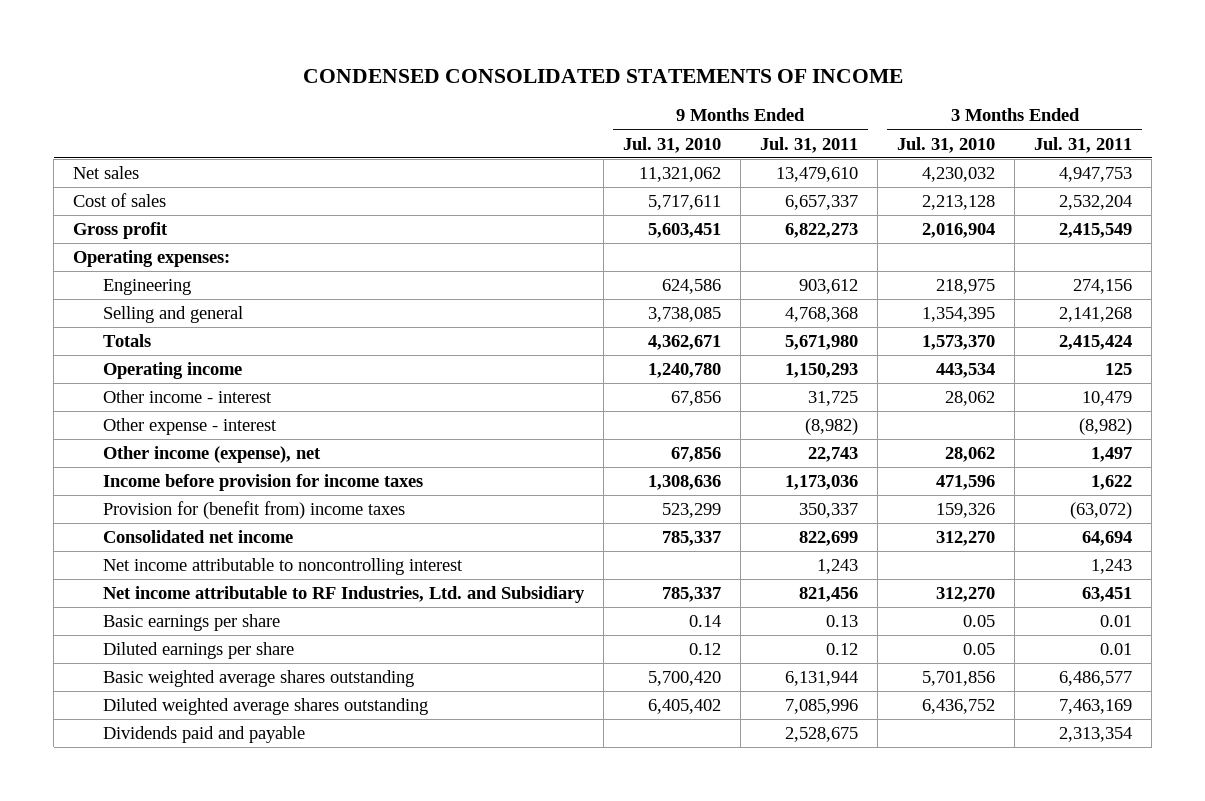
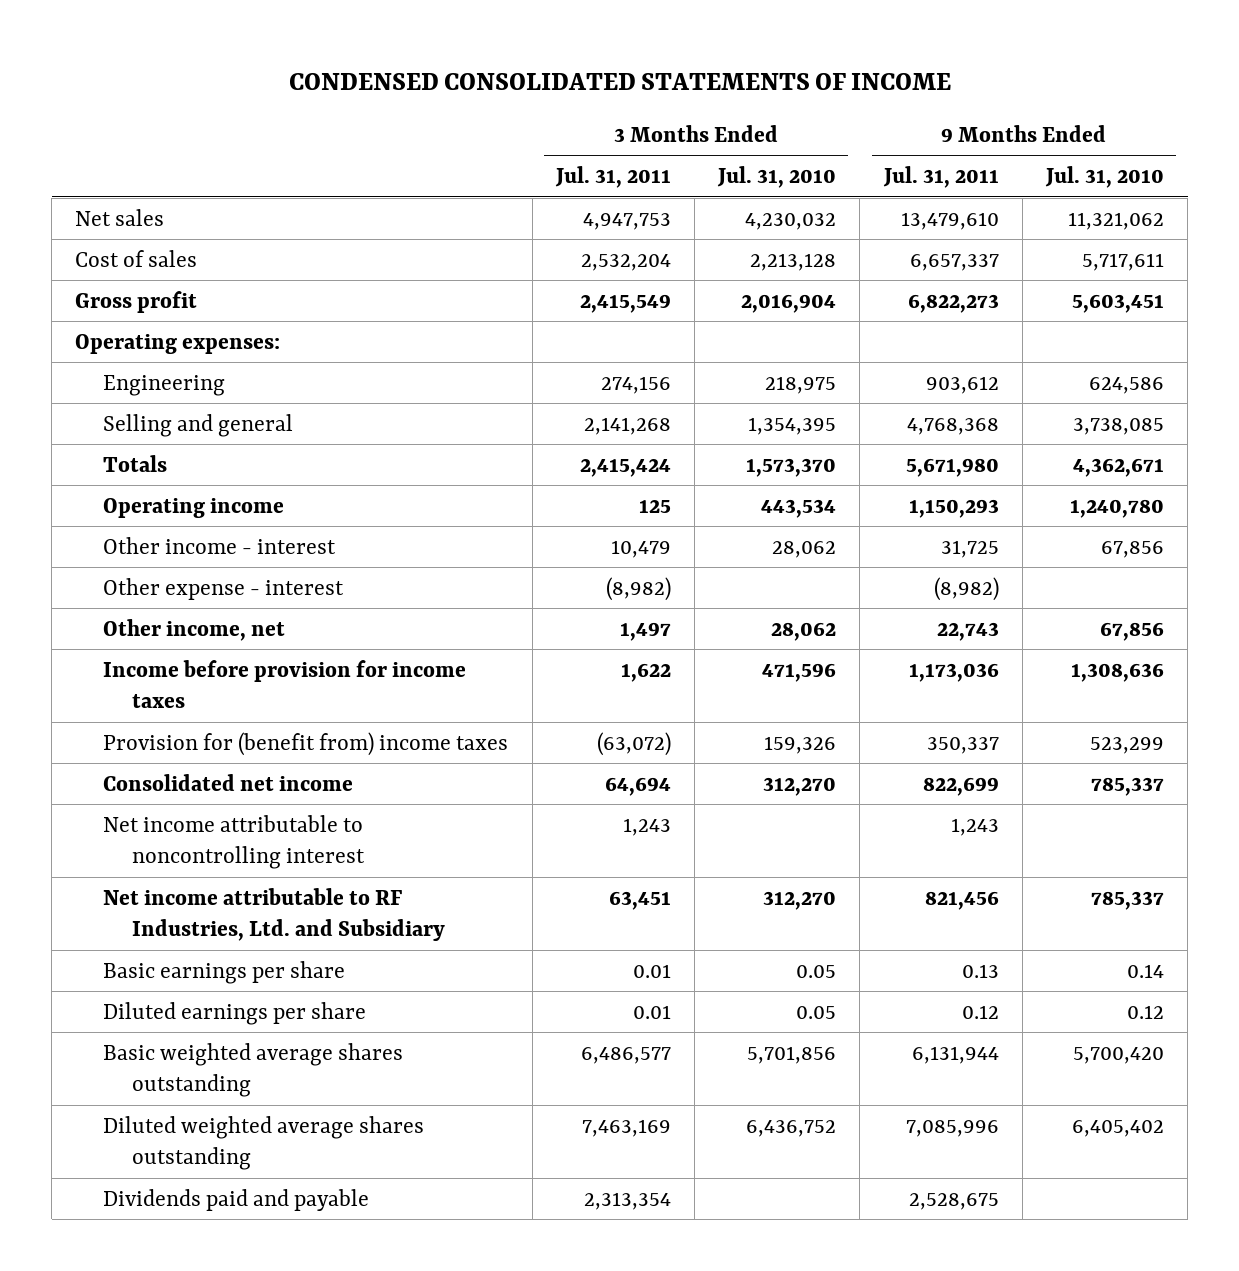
[102,446,321,464] Other income (expense), net -> [103,618,286,641] Other income, net

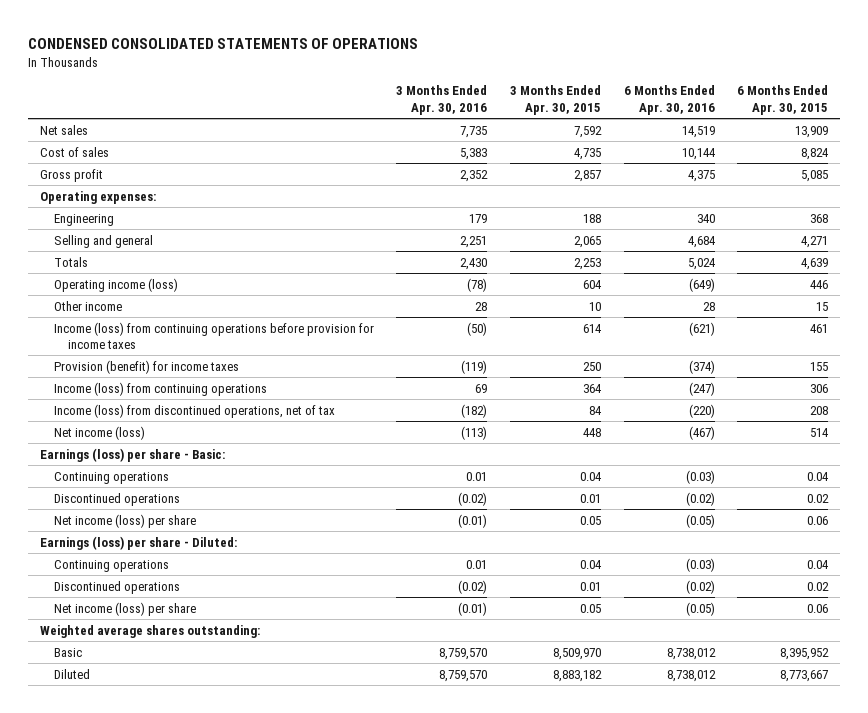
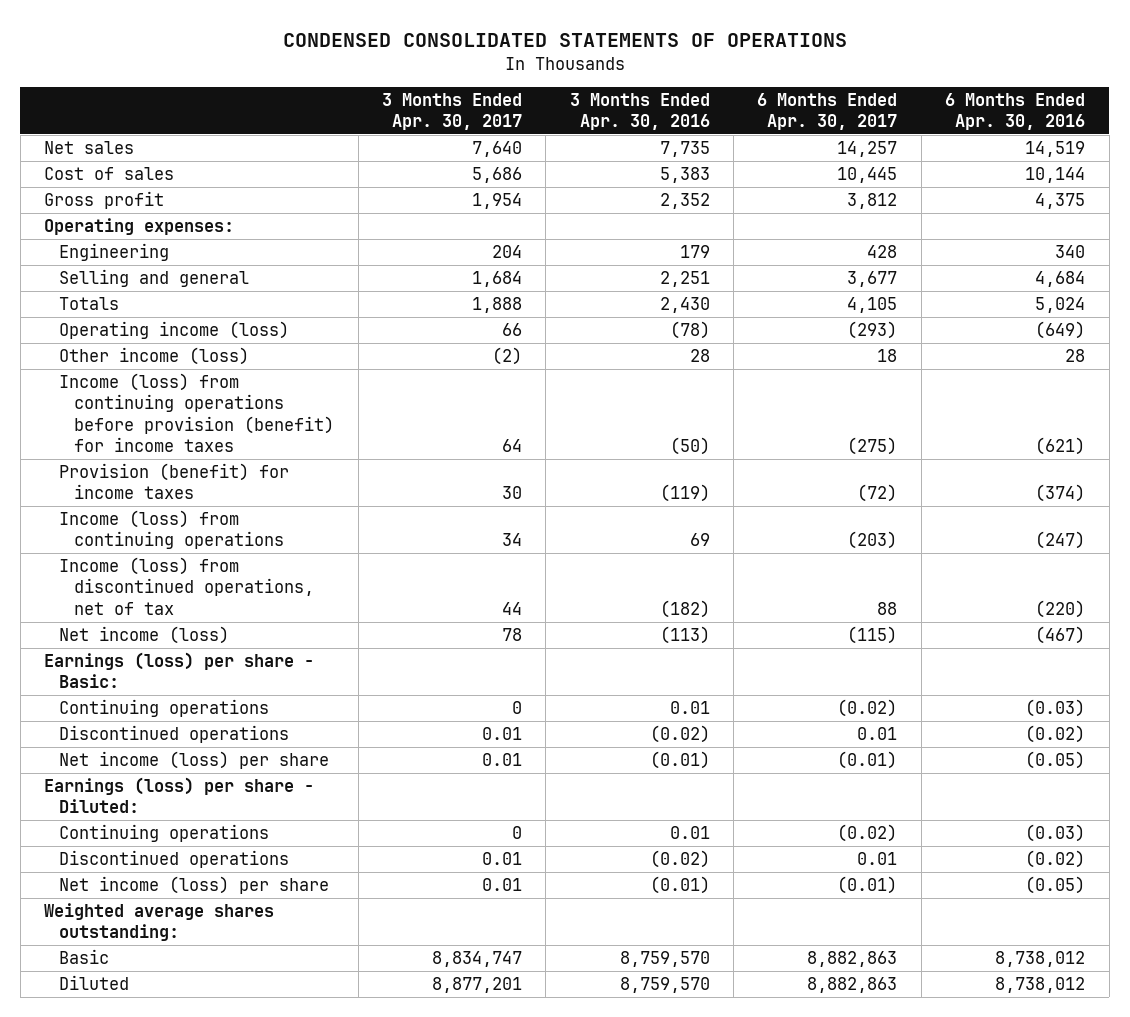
[510,85,602,115] 3 Months Ended Apr. 30, 2015 -> none
[737,85,829,115] 6 Months Ended Apr. 30, 2015 -> none
none -> [382,92,523,131] 3 Months Ended Apr. 30, 2017
none -> [757,92,898,131] 6 Months Ended Apr. 30, 2017
[53,300,122,311] Other income -> [59,347,250,366] Other income (loss)
[53,321,374,350] Income (loss) from continuing operations before provision for income taxes -> [59,373,335,453] Income (loss) from continuing operations before provision (benefit) for income taxes

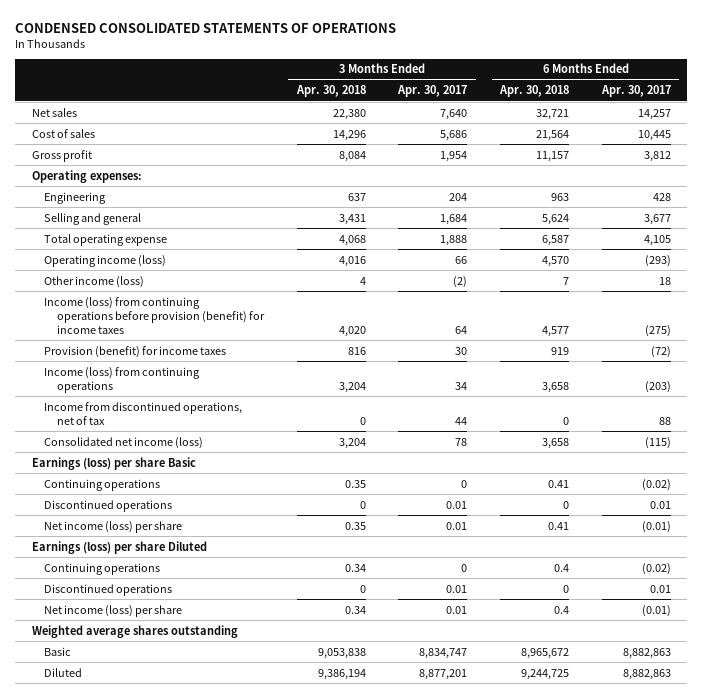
[569,92,710,131] 3 Months Ended Apr. 30, 2016 -> none
[945,92,1086,131] 6 Months Ended Apr. 30, 2016 -> none
none -> [295,85,366,98] Apr. 30, 2018
none -> [499,85,570,98] Apr. 30, 2018
[59,297,120,311] Totals -> [44,233,168,246] Total operating expense
[59,557,315,615] Income (loss) from discontinued operations, net of tax -> [44,401,243,425] Income from discontinued operations, net of tax
[59,626,230,645] Net income (loss) -> [44,436,204,449] Consolidated net income (loss)
[44,652,315,689] Earnings (loss) per share - Basic: -> [31,456,196,470] Earnings (loss) per share Basic
[44,777,315,814] Earnings (loss) per share - Diluted: -> [31,540,207,554] Earnings (loss) per share Diluted
[44,903,275,942] Weighted average shares outstanding: -> [31,624,238,638] Weighted average shares outstanding

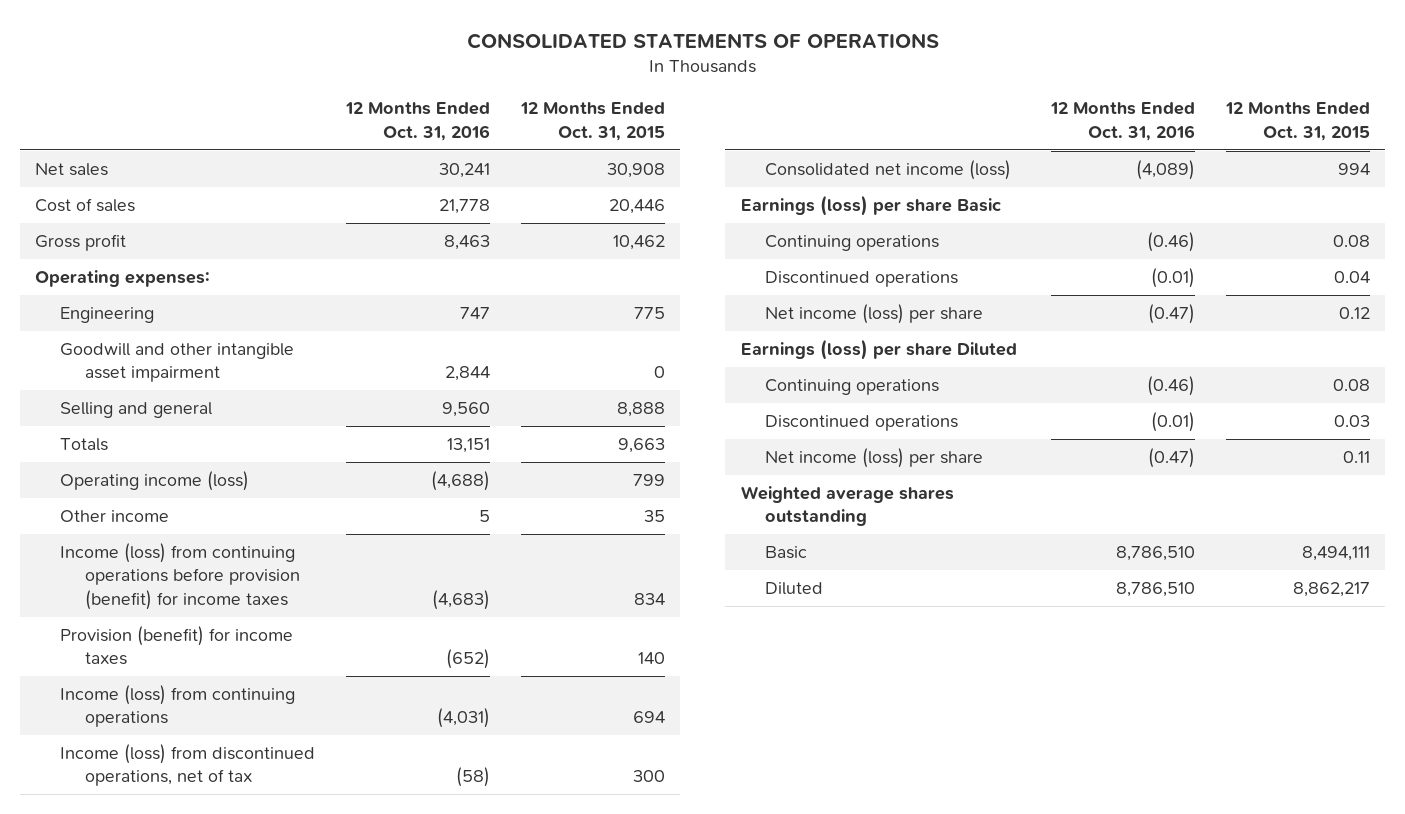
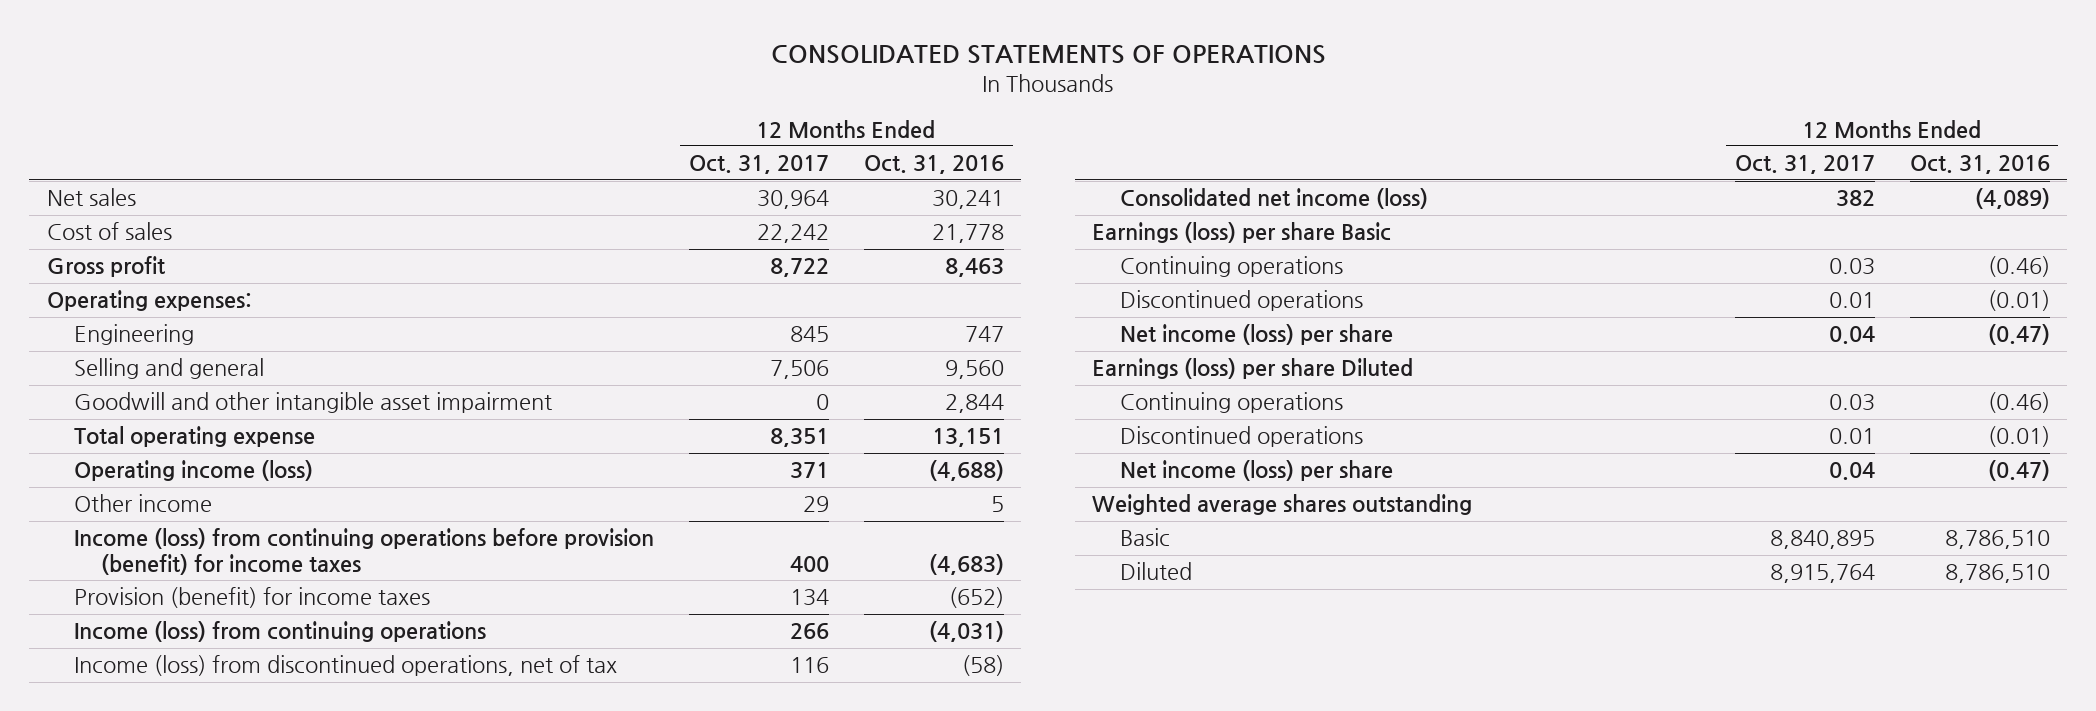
[519,102,665,141] 12 Months Ended Oct. 31, 2015 -> none
none -> [688,155,829,175] Oct. 31, 2017
[60,343,295,383] Goodwill and other intangible asset impairment -> [73,392,552,414] Goodwill and other intangible asset impairment
[60,438,109,452] Totals -> [73,426,315,448] Total operating expense

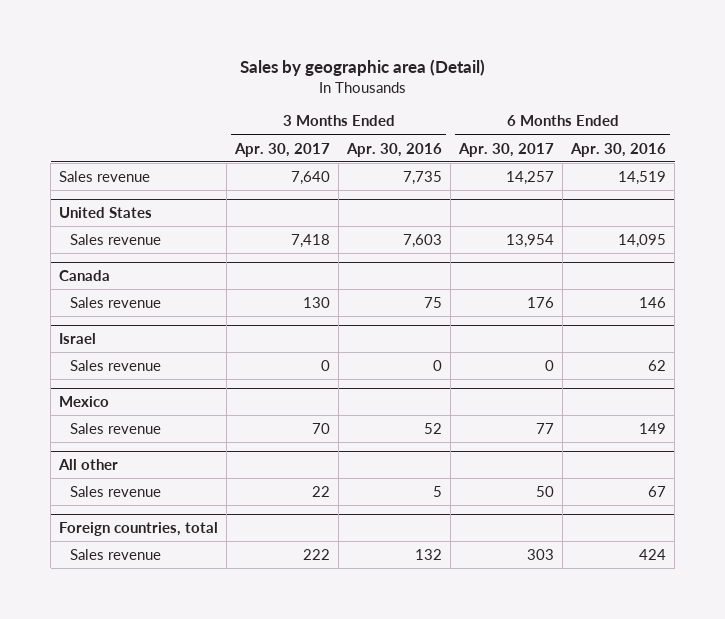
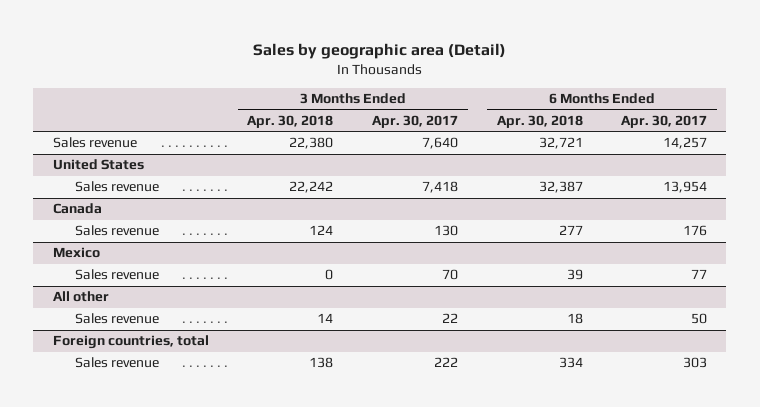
[346,142,443,157] Apr. 30, 2016 -> none
[570,142,667,157] Apr. 30, 2016 -> none
none -> [247,114,334,128] Apr. 30, 2018
none -> [496,114,583,128] Apr. 30, 2018
[59,333,97,345] Israel -> none
[70,359,162,371] Sales revenue -> none

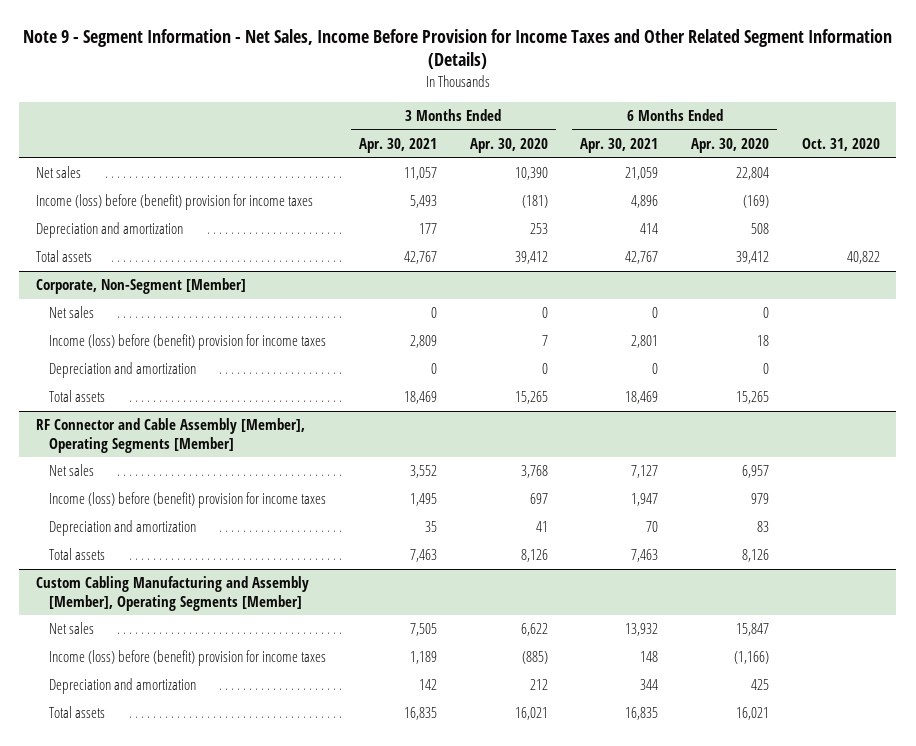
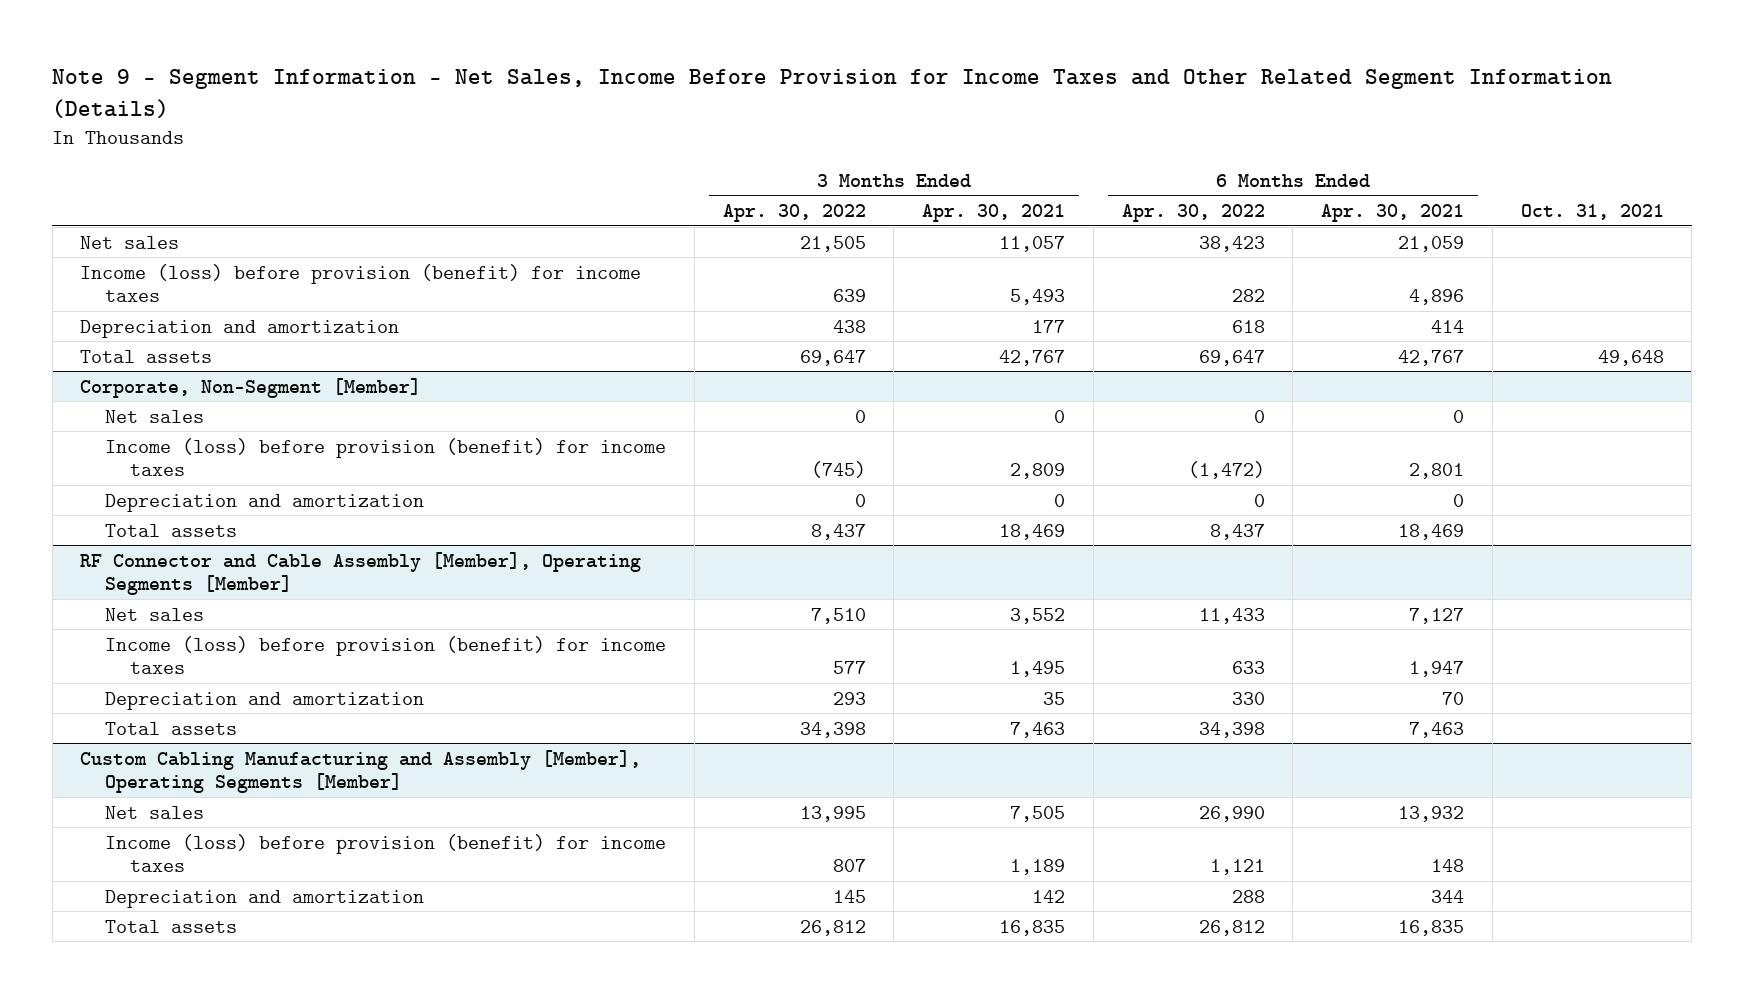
[469,138,548,154] Apr. 30, 2020 -> none
[691,138,770,154] Apr. 30, 2020 -> none
[801,138,880,152] Oct. 31, 2020 -> none
none -> [722,204,866,223] Apr. 30, 2022
none -> [1121,204,1265,223] Apr. 30, 2022
none -> [1520,204,1664,221] Oct. 31, 2021
[35,194,313,211] Income (loss) before (benefit) provision for income taxes -> [80,263,642,303] Income (loss) before provision (benefit) for income taxes
[48,334,326,351] Income (loss) before (benefit) provision for income taxes -> [105,437,667,477] Income (loss) before provision (benefit) for income taxes
[48,492,326,509] Income (loss) before (benefit) provision for income taxes -> [105,635,667,675] Income (loss) before provision (benefit) for income taxes
[48,650,326,667] Income (loss) before (benefit) provision for income taxes -> [105,833,667,873] Income (loss) before provision (benefit) for income taxes

